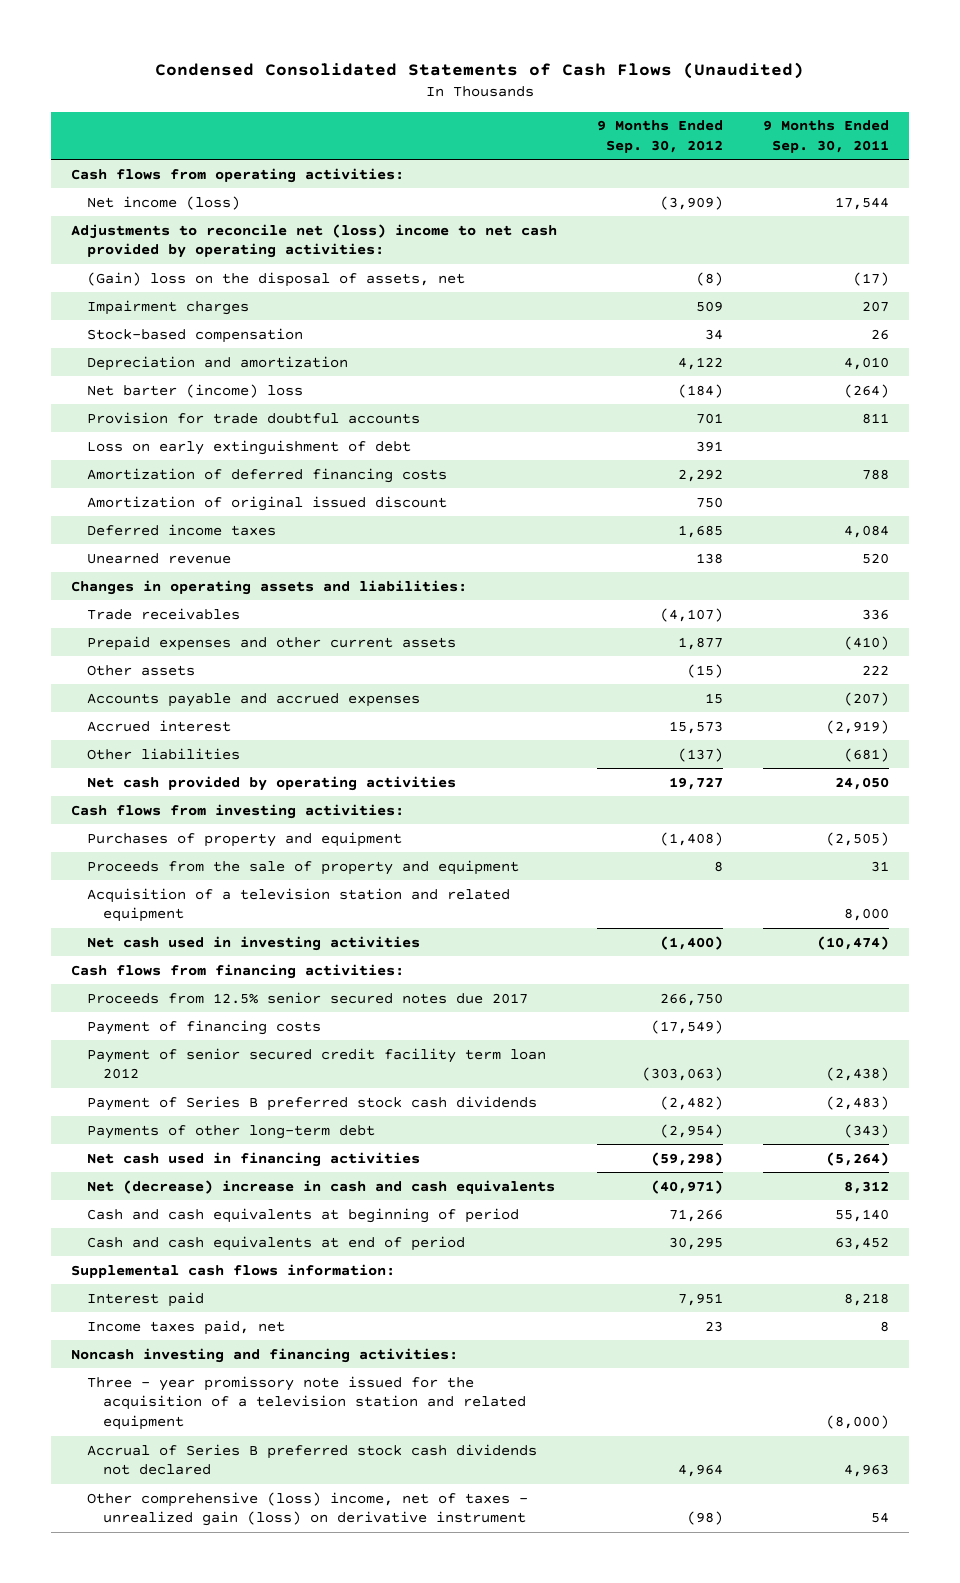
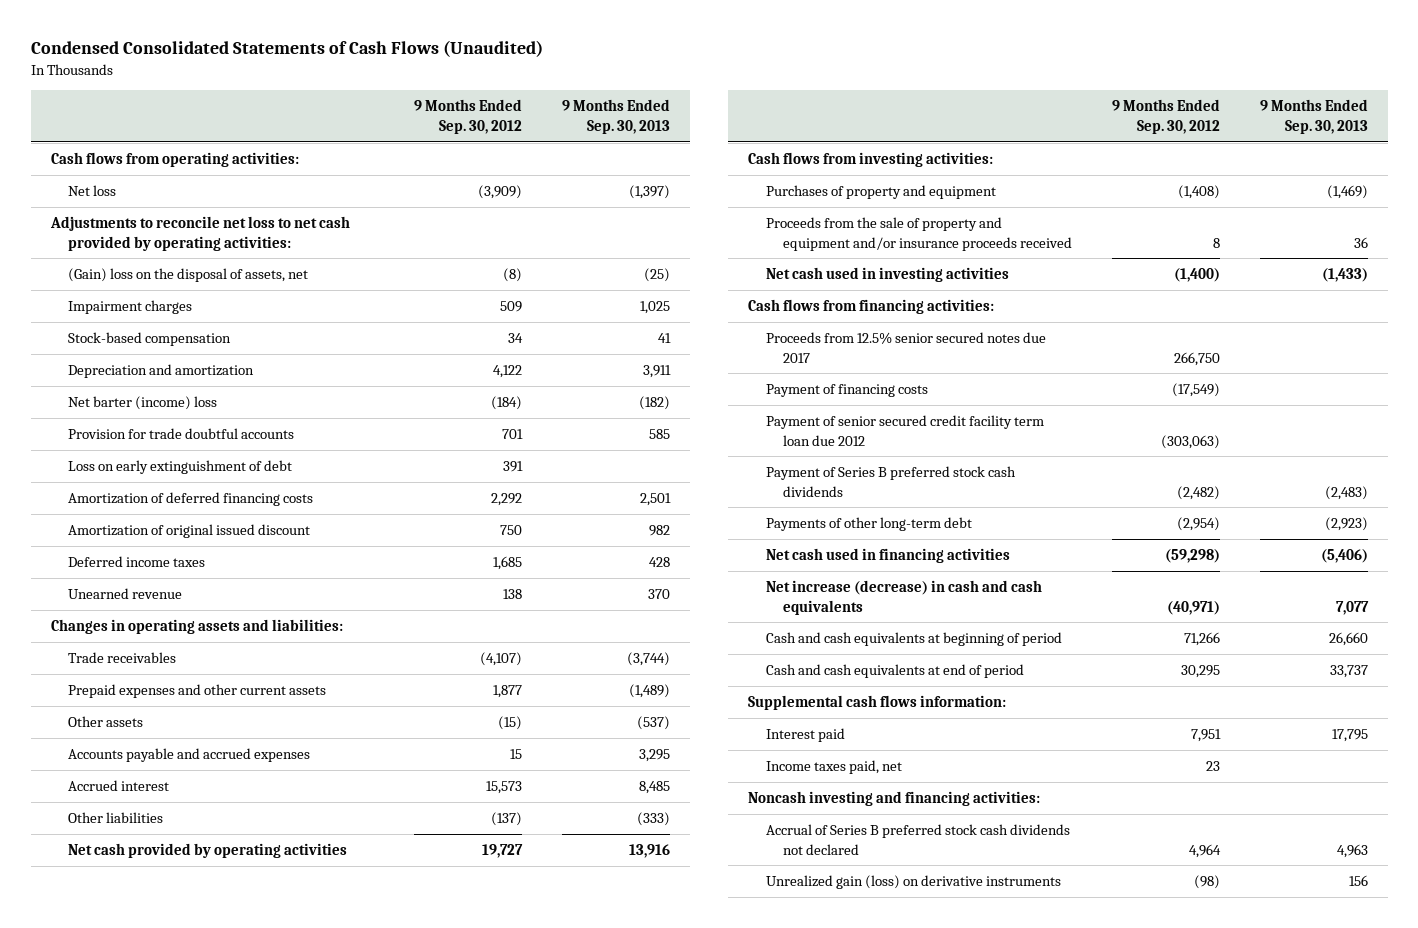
[762,120,889,153] 9 Months Ended Sep. 30, 2011 -> none
none -> [562,99,671,134] 9 Months Ended Sep. 30, 2013
[86,195,240,210] Net income (loss) -> [68,185,117,197] Net loss
[71,223,558,259] Adjustments to reconcile net (loss) income to net cash provided by operating activities: -> [49,216,350,251] Adjustments to reconcile net loss to net cash provided by operating activities:
[86,887,510,923] Acquisition of a television station and related equipment -> none
[86,859,519,875] Proceeds from the sale of property and equipment -> [765,217,1072,251] Proceeds from the sale of property and equipment and/or insurance proceeds received
[86,1047,546,1080] Payment of senior secured credit facility term loan 2012 -> [765,415,1044,446] Payment of senior secured credit facility term loan due 2012
[86,1179,555,1194] Net (decrease) increase in cash and cash equivalents -> [765,580,1042,615] Net increase (decrease) in cash and cash equivalents
[86,1375,526,1430] Three - year promissory note issued for the acquisition of a television station and related equipment -> none
[86,1491,528,1527] Other comprehensive (loss) income, net of taxes - unrealized gain (loss) on derivative instrument -> [765,875,1061,890] Unrealized gain (loss) on derivative instruments

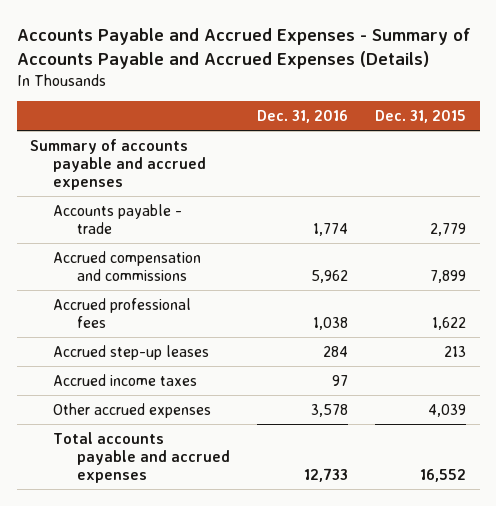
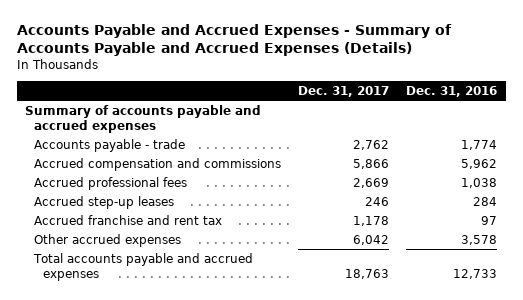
[375,110,467,124] Dec. 31, 2015 -> none
none -> [298,85,390,97] Dec. 31, 2017
[53,373,198,386] Accrued income taxes -> none
none -> [34,214,223,225] Accrued franchise and rent tax

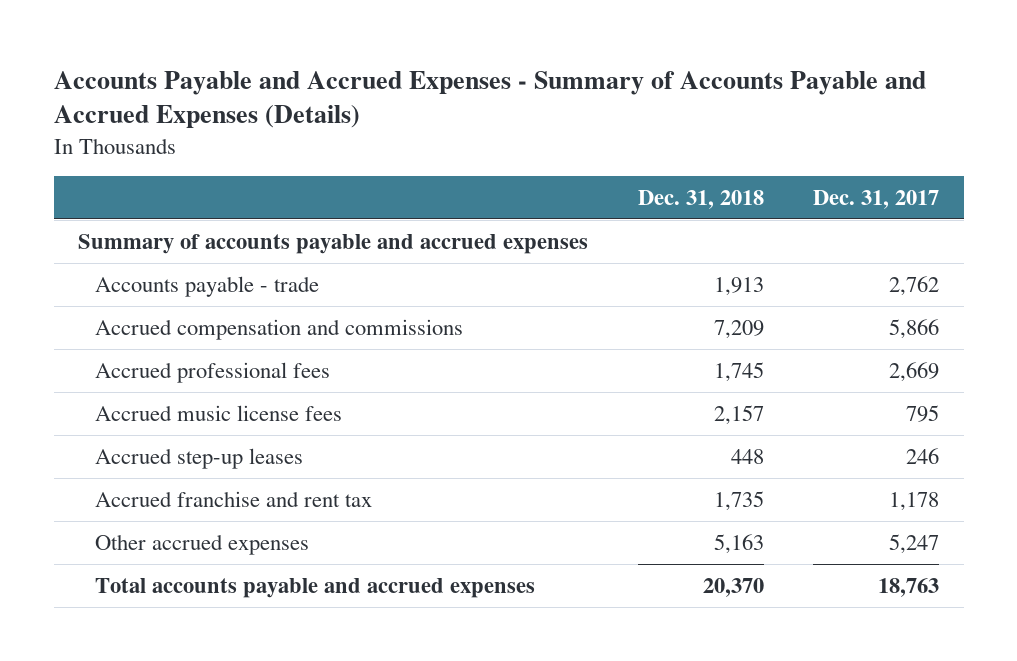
[406,85,498,97] Dec. 31, 2016 -> none
none -> [637,189,764,209] Dec. 31, 2018
none -> [95,404,343,421] Accrued music license fees
[353,234,390,245] 6,042 -> [889,533,940,554] 5,247

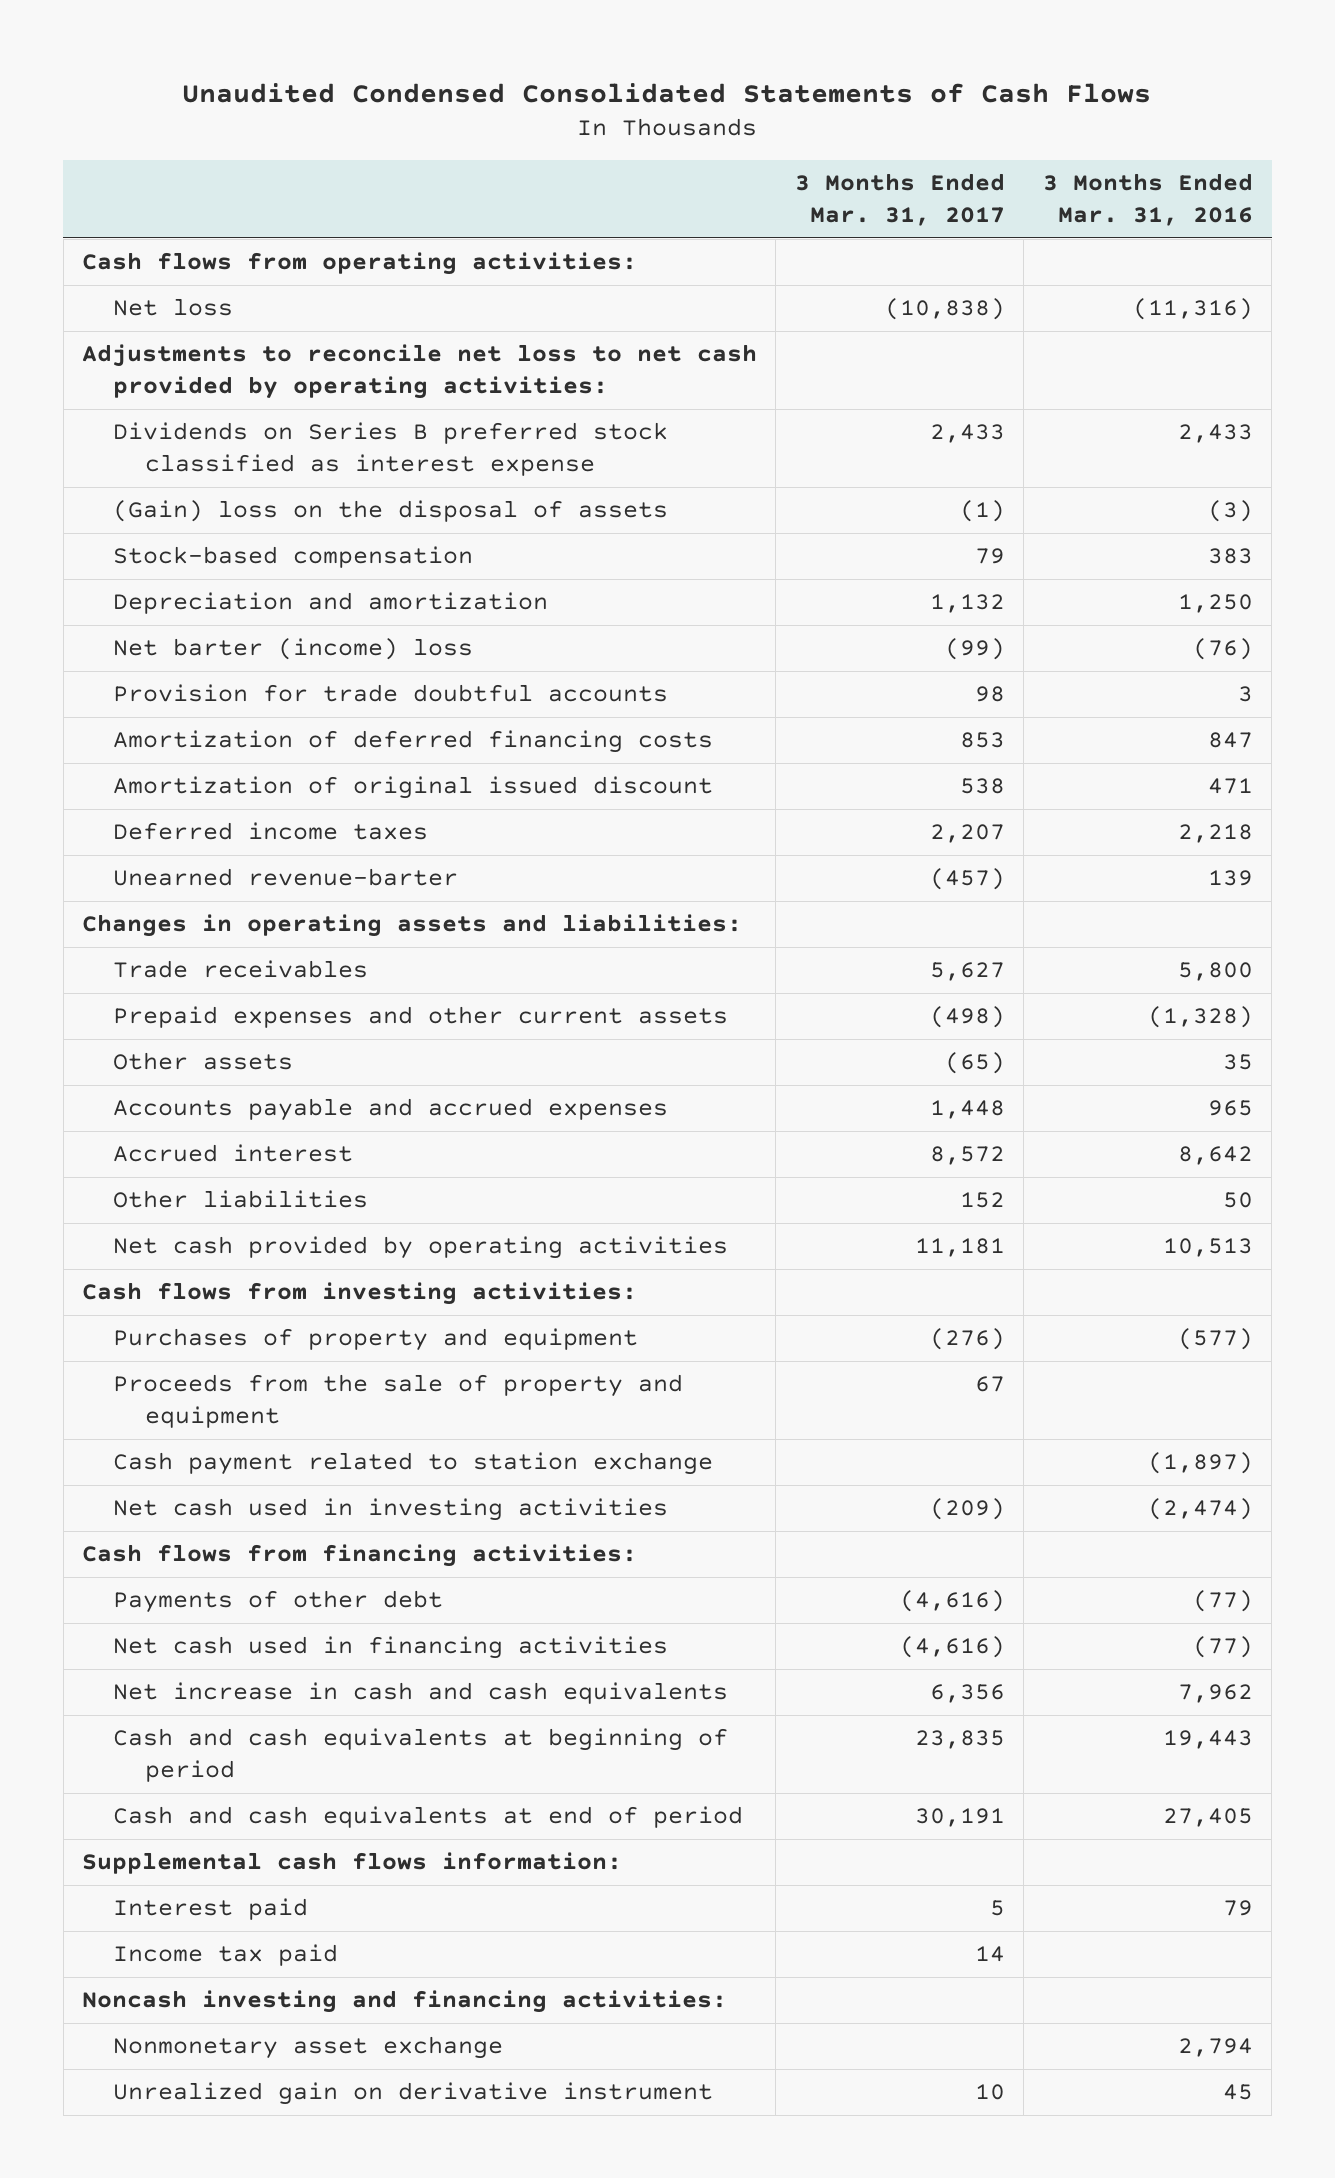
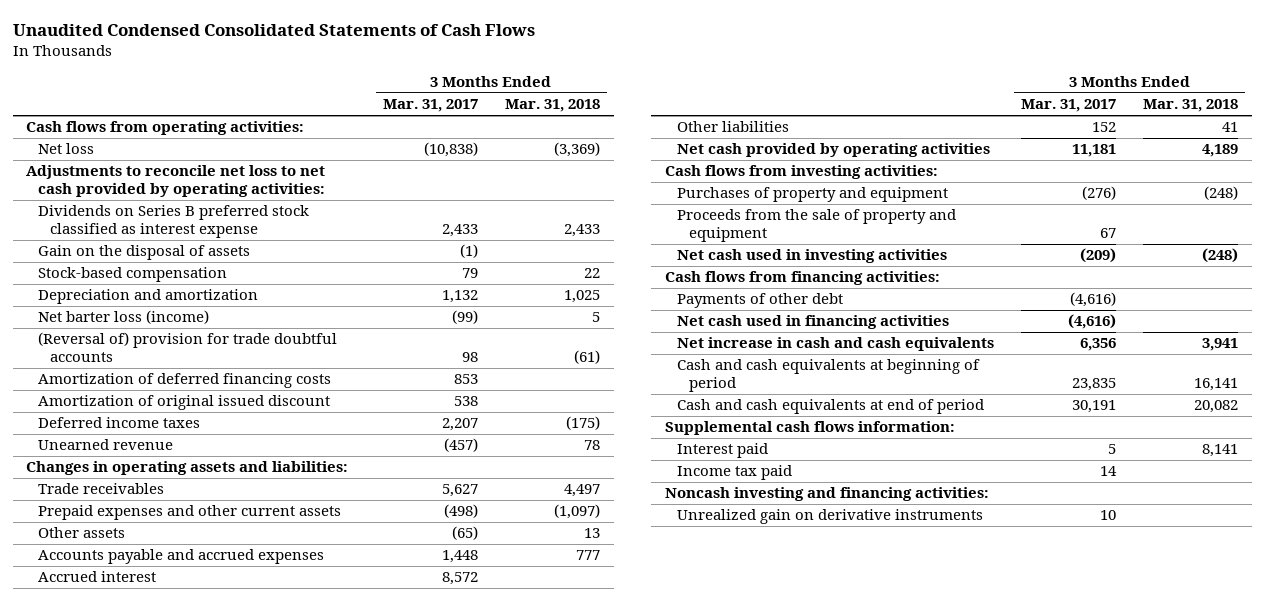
[1042,173,1253,227] 3 Months Ended Mar. 31, 2016 -> none
none -> [505,99,601,113] Mar. 31, 2018
[113,500,669,523] (Gain) loss on the disposal of assets -> [38,245,251,261] Gain on the disposal of assets
[113,638,474,661] Net barter (income) loss -> [38,310,210,325] Net barter loss (income)
[113,684,669,703] Provision for trade doubtful accounts -> [38,332,338,362] (Reversal of) provision for trade doubtful accounts
[113,868,459,887] Unearned revenue-barter -> [38,439,174,451] Unearned revenue
[113,1452,714,1476] Cash payment related to station exchange -> none
[113,2036,504,2060] Nonmonetary asset exchange -> none
[113,2082,714,2106] Unrealized gain on derivative instrument -> [676,509,983,525] Unrealized gain on derivative instruments

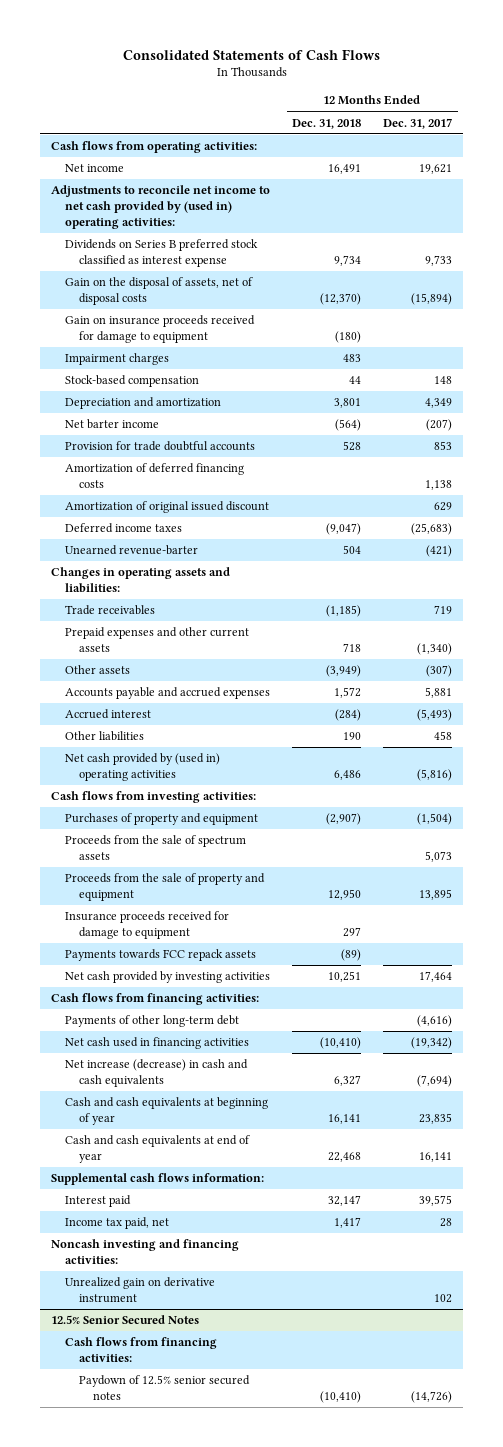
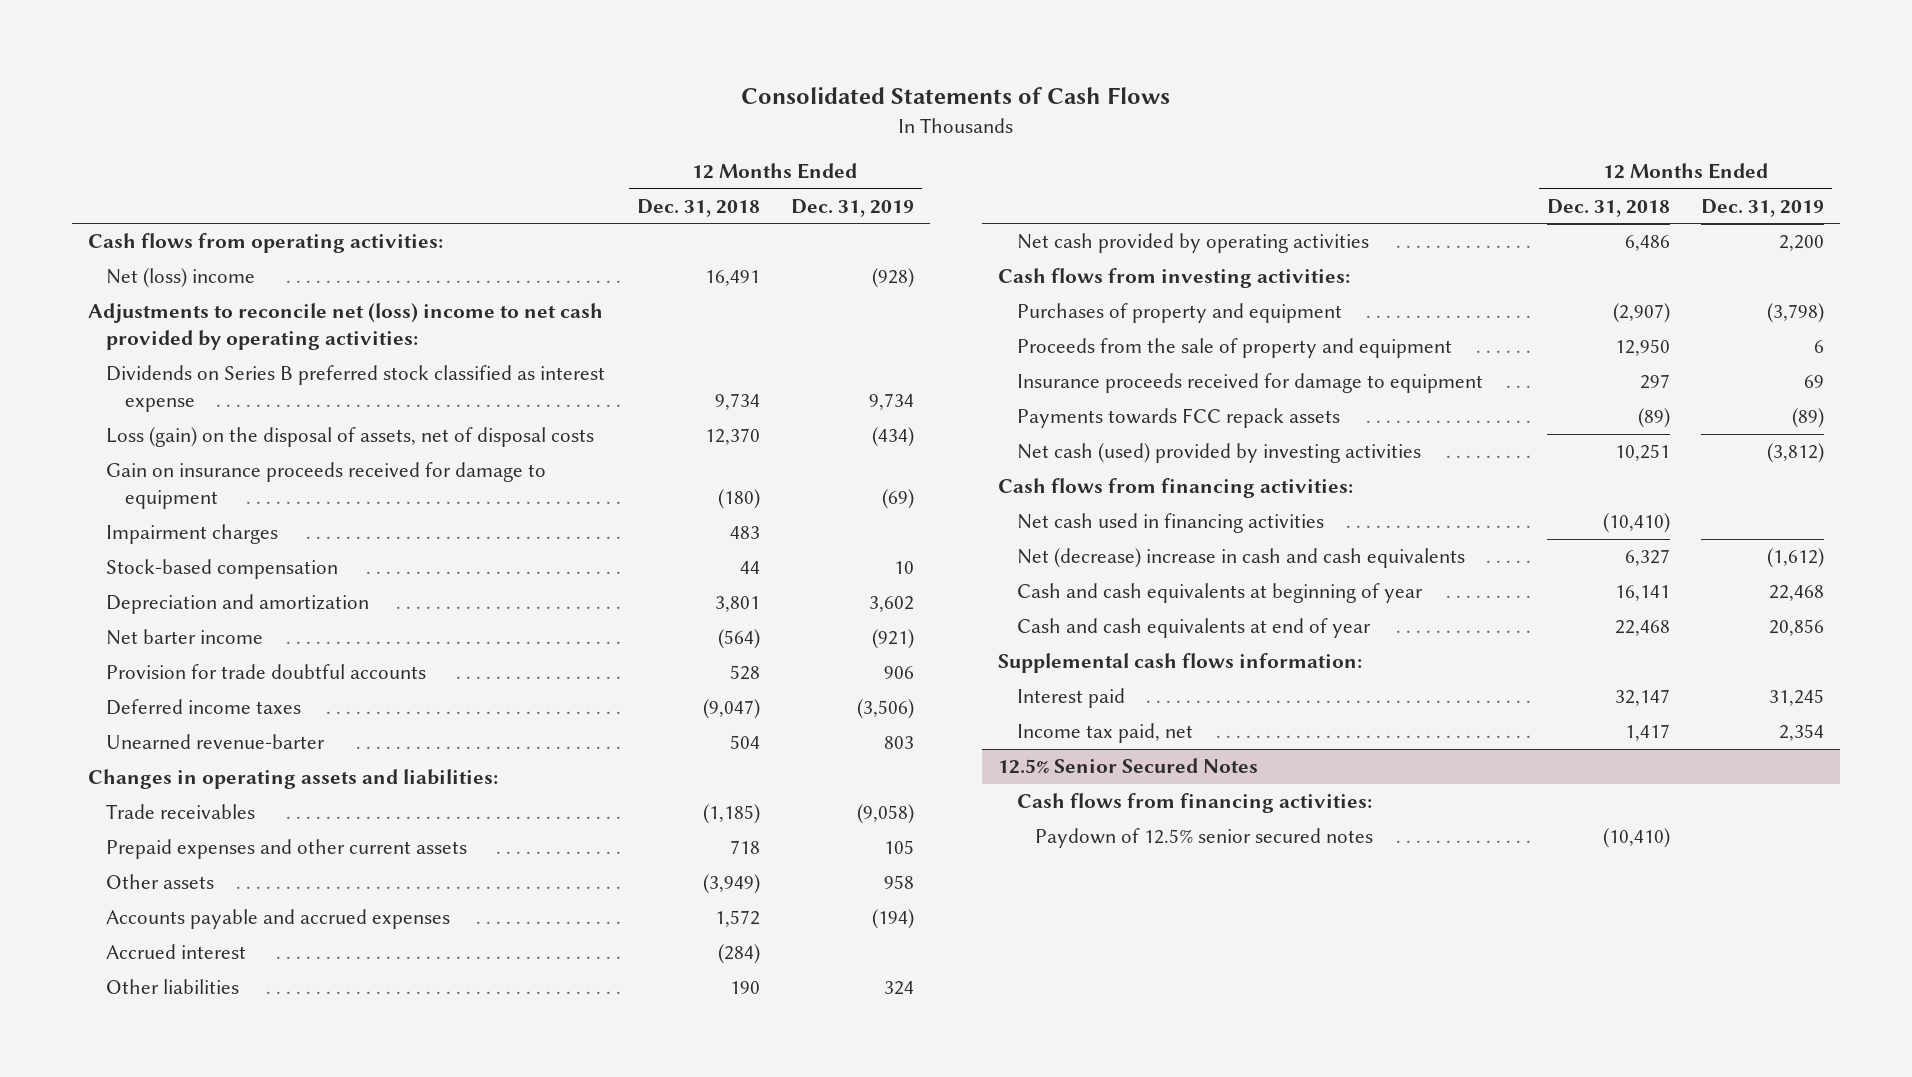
[383,117,453,129] Dec. 31, 2017 -> none
none -> [791,198,915,217] Dec. 31, 2019
[65,164,125,173] Net income -> [106,268,256,289] Net (loss) income
[51,185,271,230] Adjustments to reconcile net income to net cash provided by (used in) operating activities: -> [87,303,603,350] Adjustments to reconcile net (loss) income to net cash provided by operating activities:
[65,277,254,306] Gain on the disposal of assets, net of disposal costs -> [106,427,595,448] Loss (gain) on the disposal of assets, net of disposal costs
[320,293,362,306] (12,370) -> [704,428,760,446] 12,370
[65,463,245,489] Amortization of deferred financing costs -> none
[65,501,270,514] Amortization of original issued discount -> none
[65,753,221,782] Net cash provided by (used in) operating activities -> [1016,233,1369,254] Net cash provided by operating activities
[65,835,247,861] Proceeds from the sale of spectrum assets -> none
[65,971,271,984] Net cash provided by investing activities -> [1016,443,1421,464] Net cash (used) provided by investing activities
[65,1015,240,1028] Payments of other long-term debt -> none
[65,1059,249,1088] Net increase (decrease) in cash and cash equivalents -> [1016,548,1465,569] Net (decrease) increase in cash and cash equivalents
[51,1239,240,1265] Noncash investing and financing activities: -> none
[65,1277,216,1304] Unrealized gain on derivative instrument -> none

